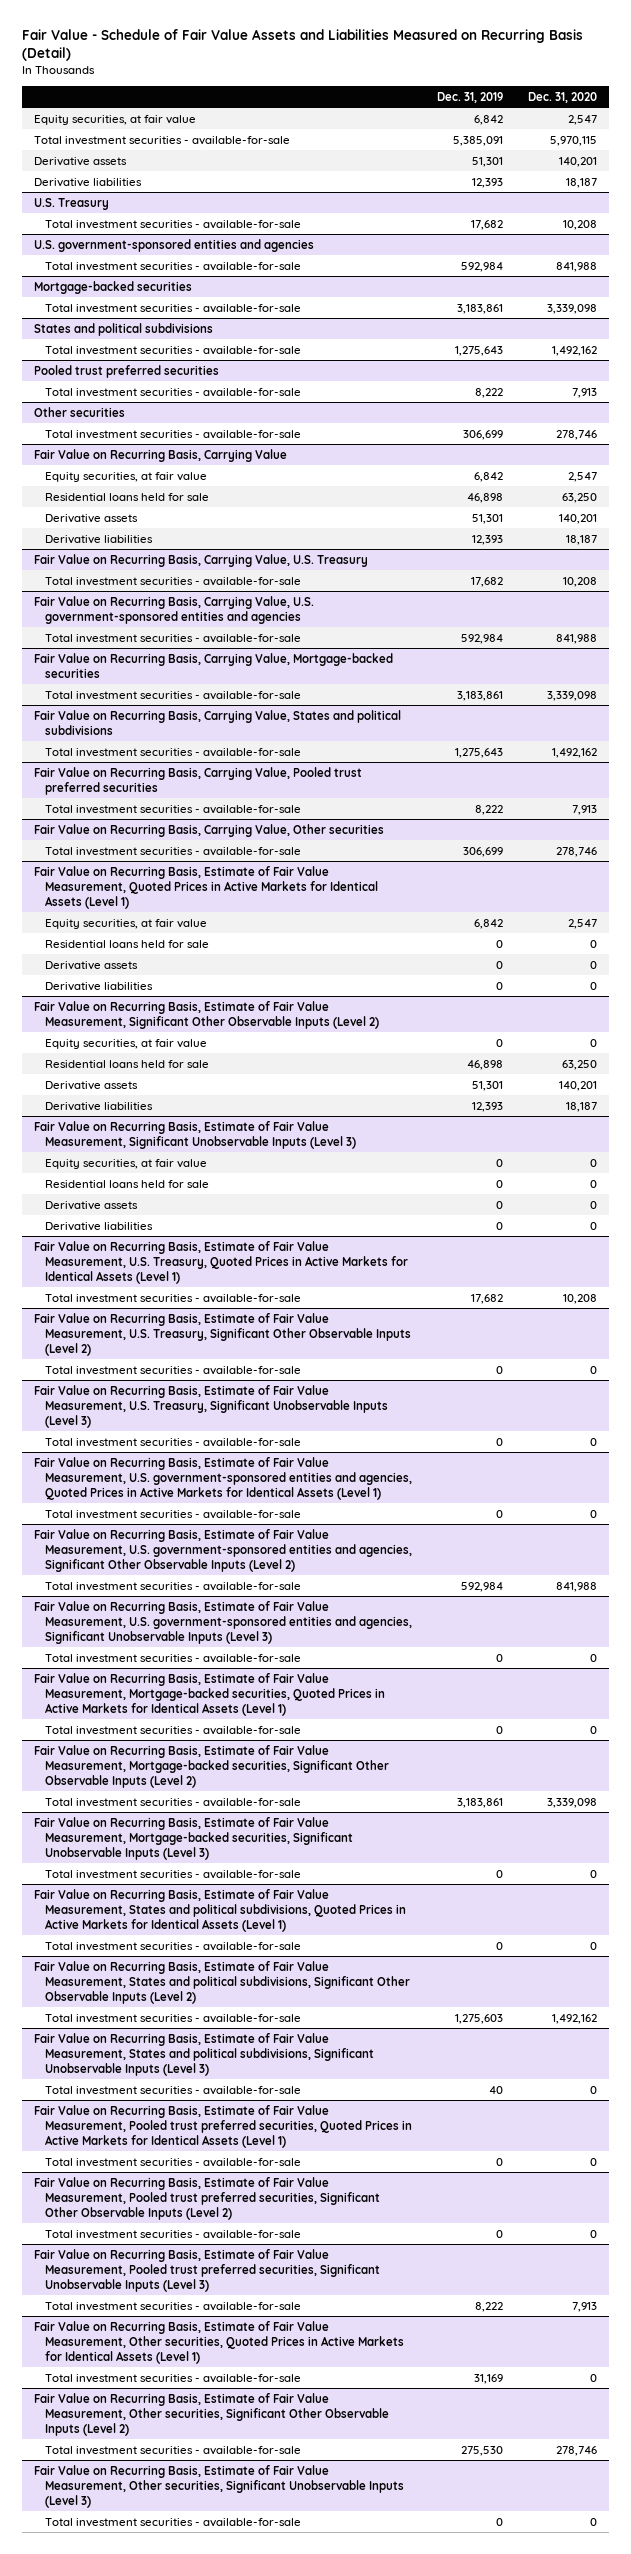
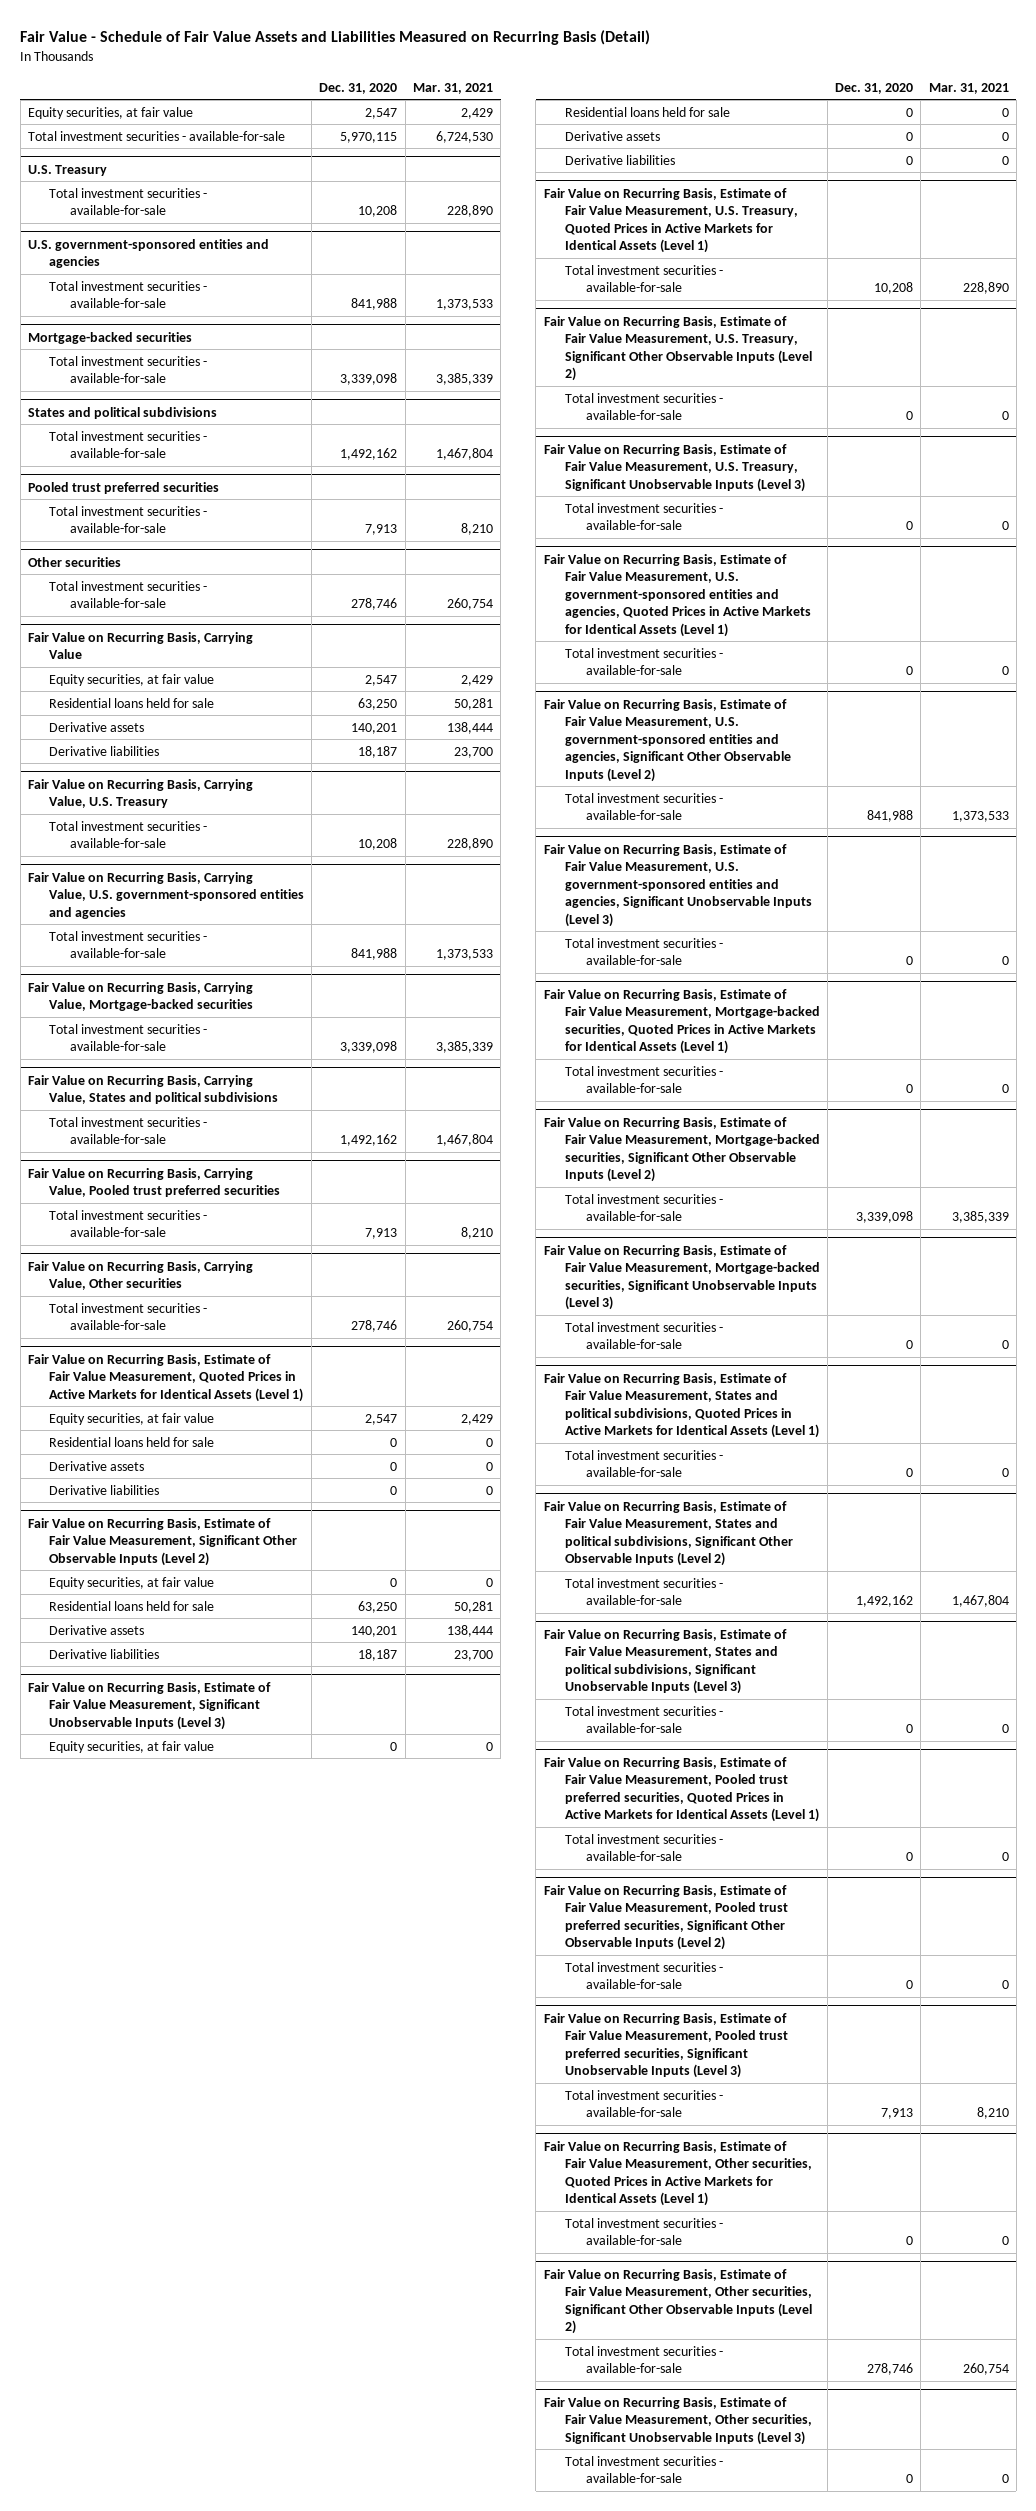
[436,91,503,103] Dec. 31, 2019 -> none
none -> [412,82,493,94] Mar. 31, 2021
[34,156,128,166] Derivative assets -> none
[34,177,143,187] Derivative liabilities -> none

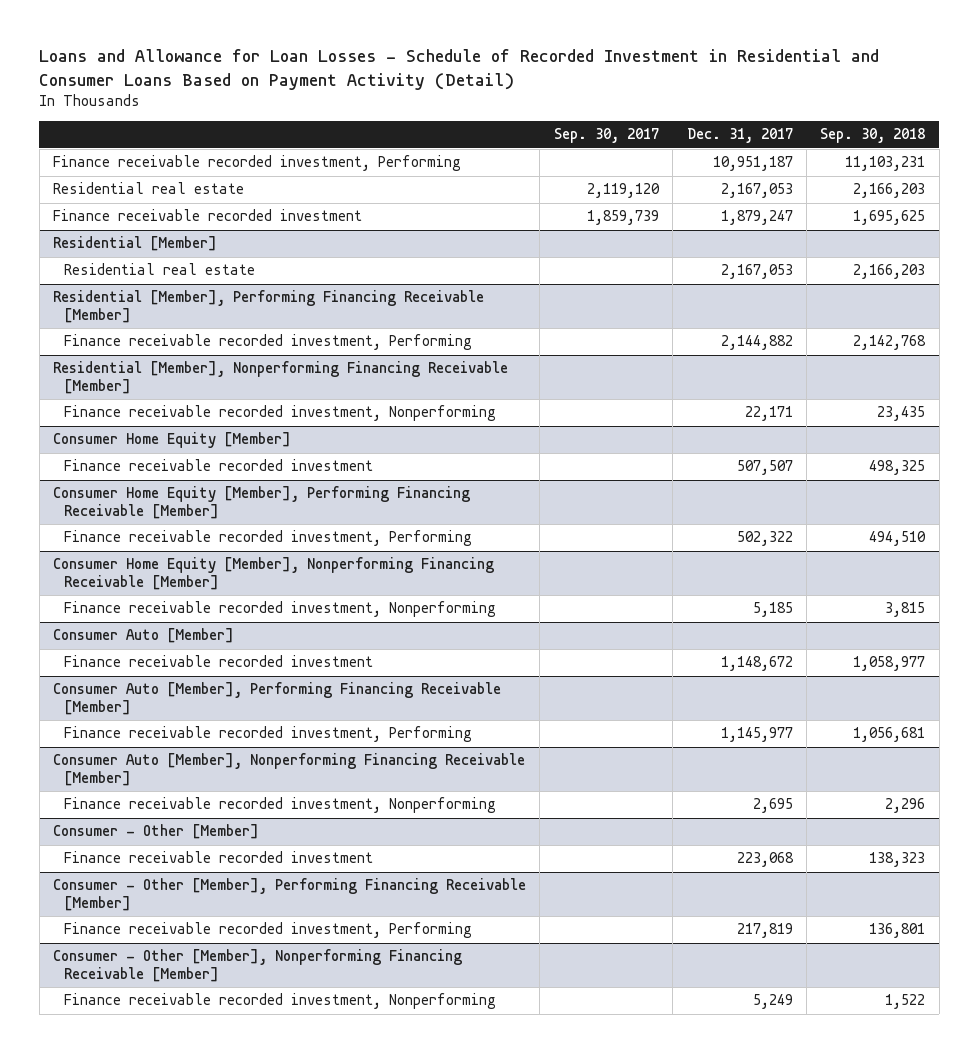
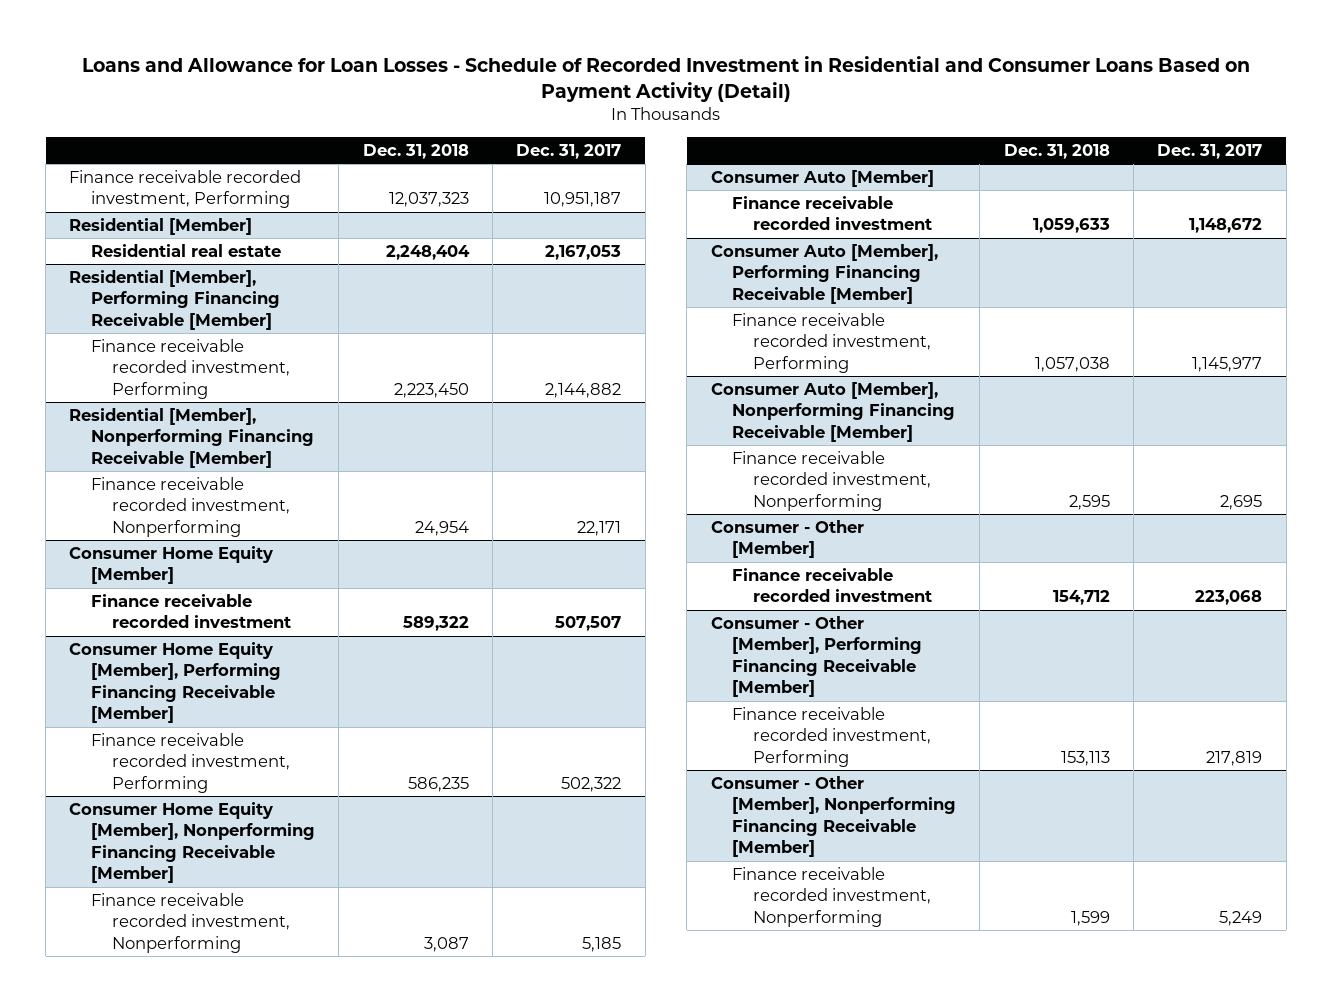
[553,128,659,144] Sep. 30, 2017 -> none
[820,128,926,144] Sep. 30, 2018 -> none
none -> [362,143,469,159] Dec. 31, 2018
[53,182,245,195] Residential real estate -> none
[53,209,363,222] Finance receivable recorded investment -> none

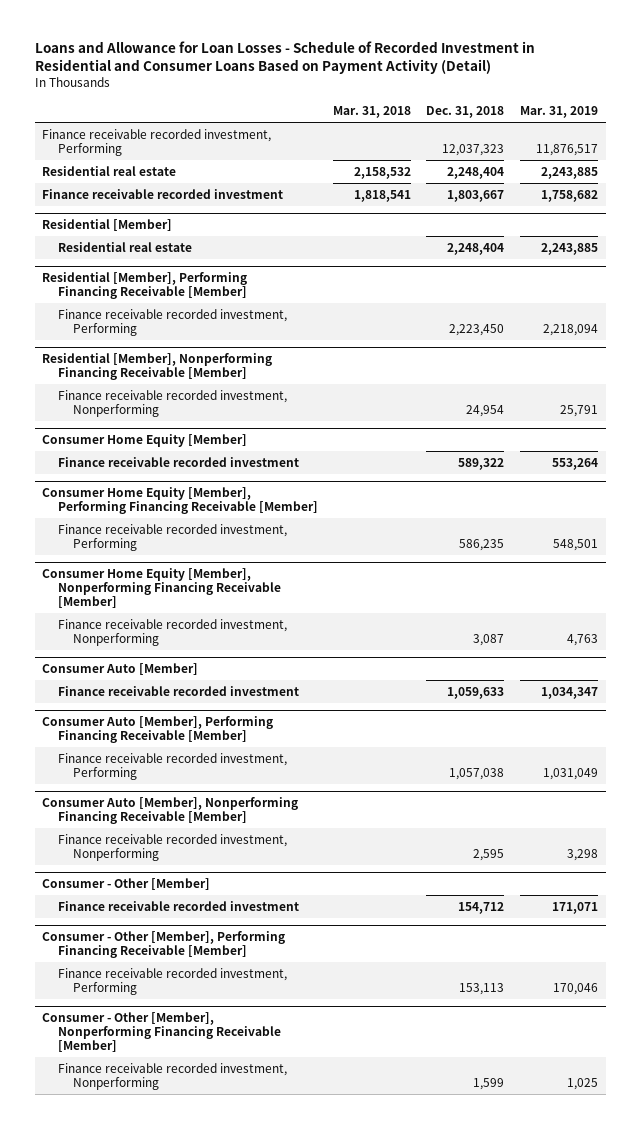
[516,143,622,159] Dec. 31, 2017 -> none
none -> [332,105,411,118] Mar. 31, 2018
none -> [519,105,598,118] Mar. 31, 2019
none -> [42,165,177,176] Residential real estate
none -> [42,188,284,199] Finance receivable recorded investment

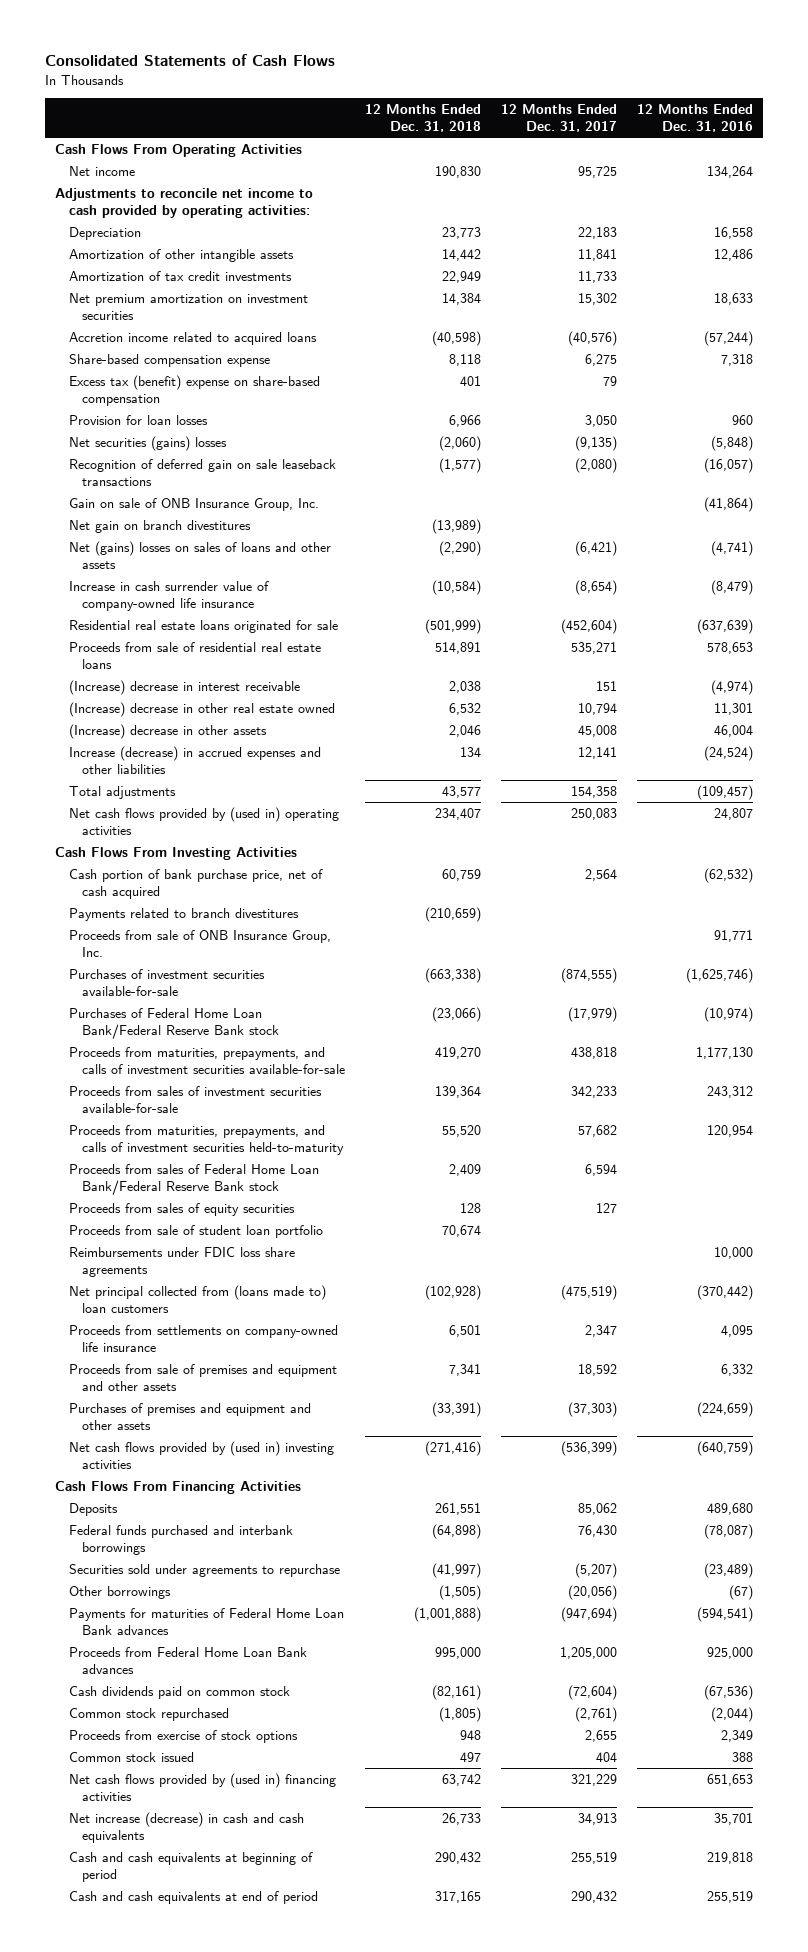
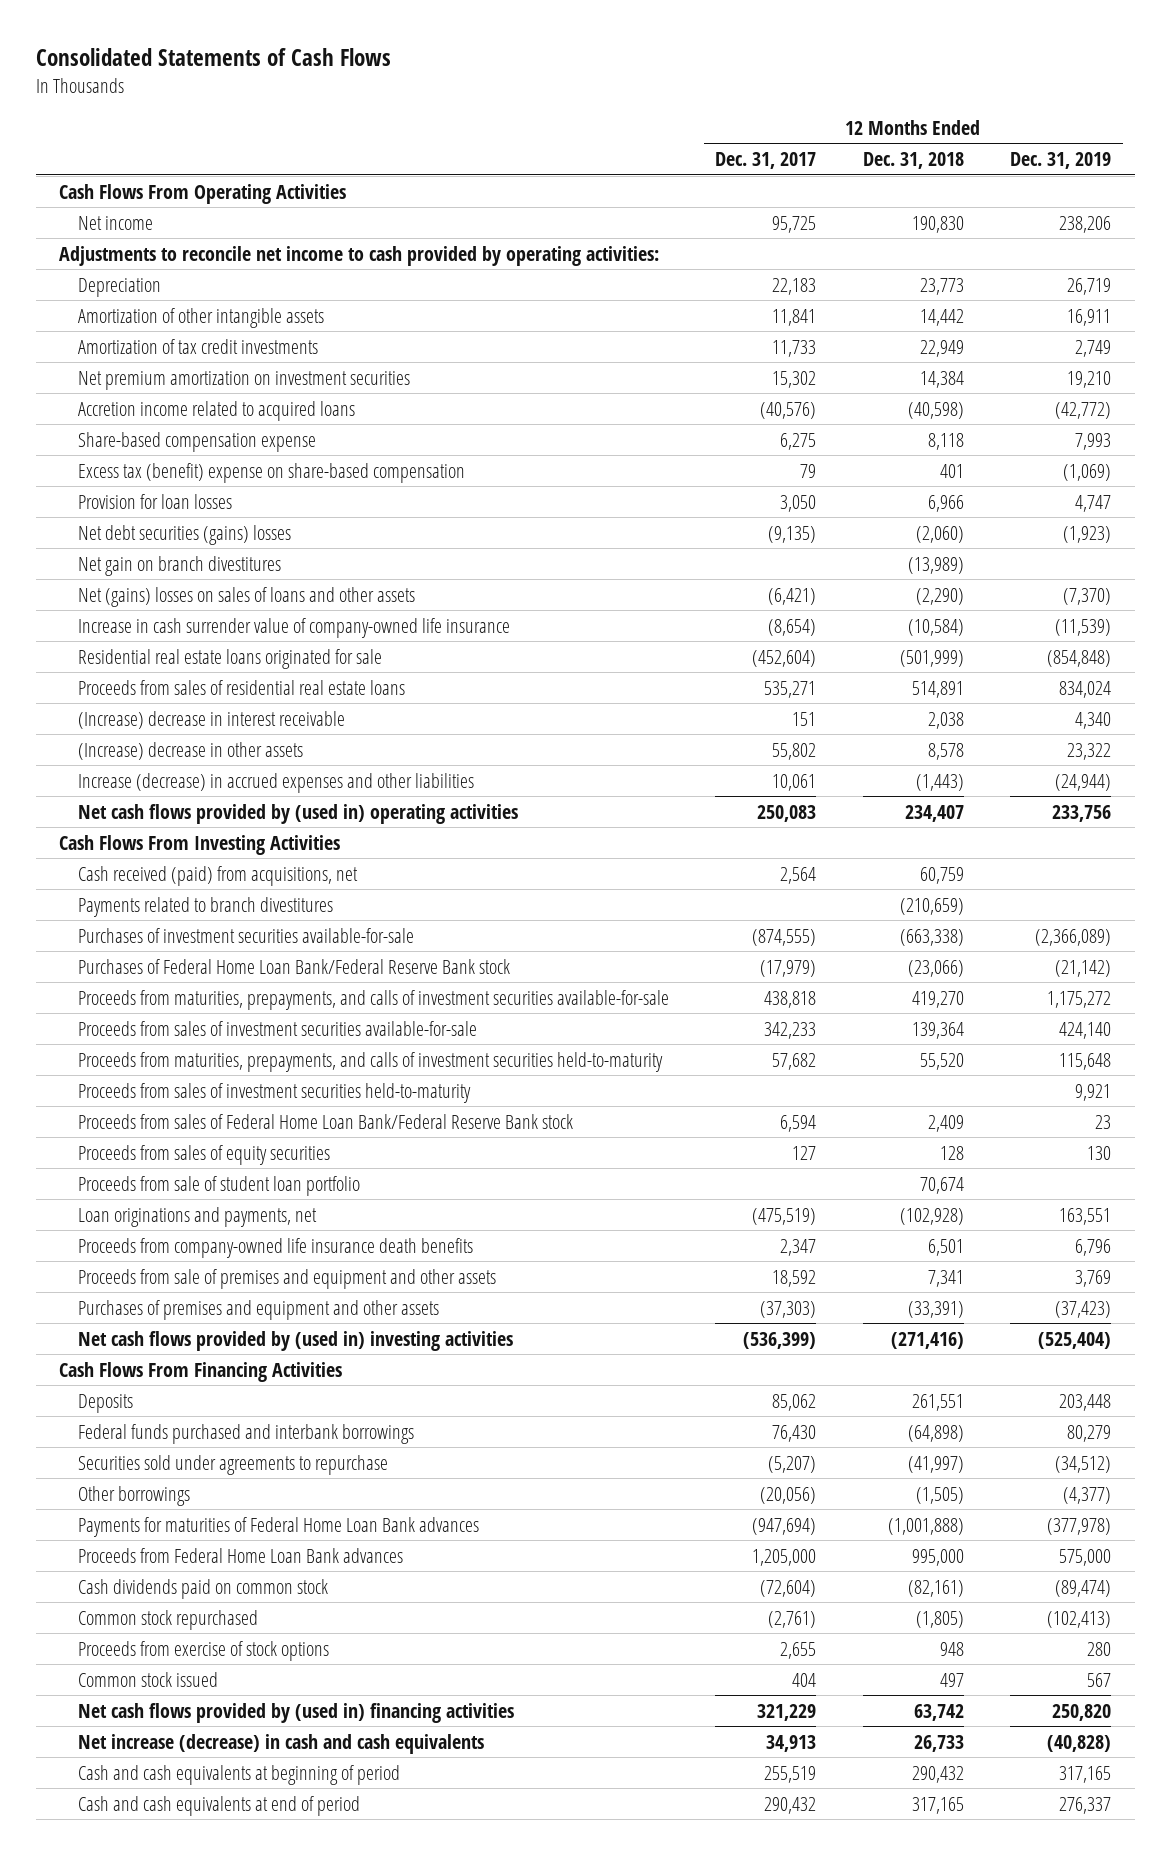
[636,103,753,133] 12 Months Ended Dec. 31, 2016 -> none
none -> [1010,152,1112,170] Dec. 31, 2019
[68,458,336,486] Recognition of deferred gain on sale leaseback transactions -> none
[68,497,319,511] Gain on sale of ONB Insurance Group, Inc. -> none
[68,435,227,451] Net securities (gains) losses -> [77,524,291,545] Net debt securities (gains) losses
[68,641,321,669] Proceeds from sale of residential real estate loans -> [77,679,405,695] Proceeds from sales of residential real estate loans
[68,701,335,717] (Increase) decrease in other real estate owned -> none
[68,785,176,799] Total adjustments -> none
[448,724,481,737] 2,046 -> [927,742,964,760] 8,578
[577,724,617,737] 45,008 -> [772,742,817,760] 55,802
[459,746,481,757] 134 -> [915,773,964,791] (1,443)
[577,746,617,759] 12,141 -> [772,773,817,791] 10,061
[68,868,323,899] Cash portion of bank purchase price, net of cash acquired -> [77,865,358,886] Cash received (paid) from acquisitions, net
[68,929,331,957] Proceeds from sale of ONB Insurance Group, Inc. -> none
none -> [77,1082,471,1103] Proceeds from sales of investment securities held-to-maturity
[68,1246,295,1277] Reimbursements under FDIC loss share agreements -> none
[68,1284,326,1313] Net principal collected from (loans made to) loan customers -> [77,1206,317,1227] Loan originations and payments, net
[68,1324,338,1352] Proceeds from settlements on company-owned life insurance -> [77,1237,473,1258] Proceeds from company-owned life insurance death benefits

